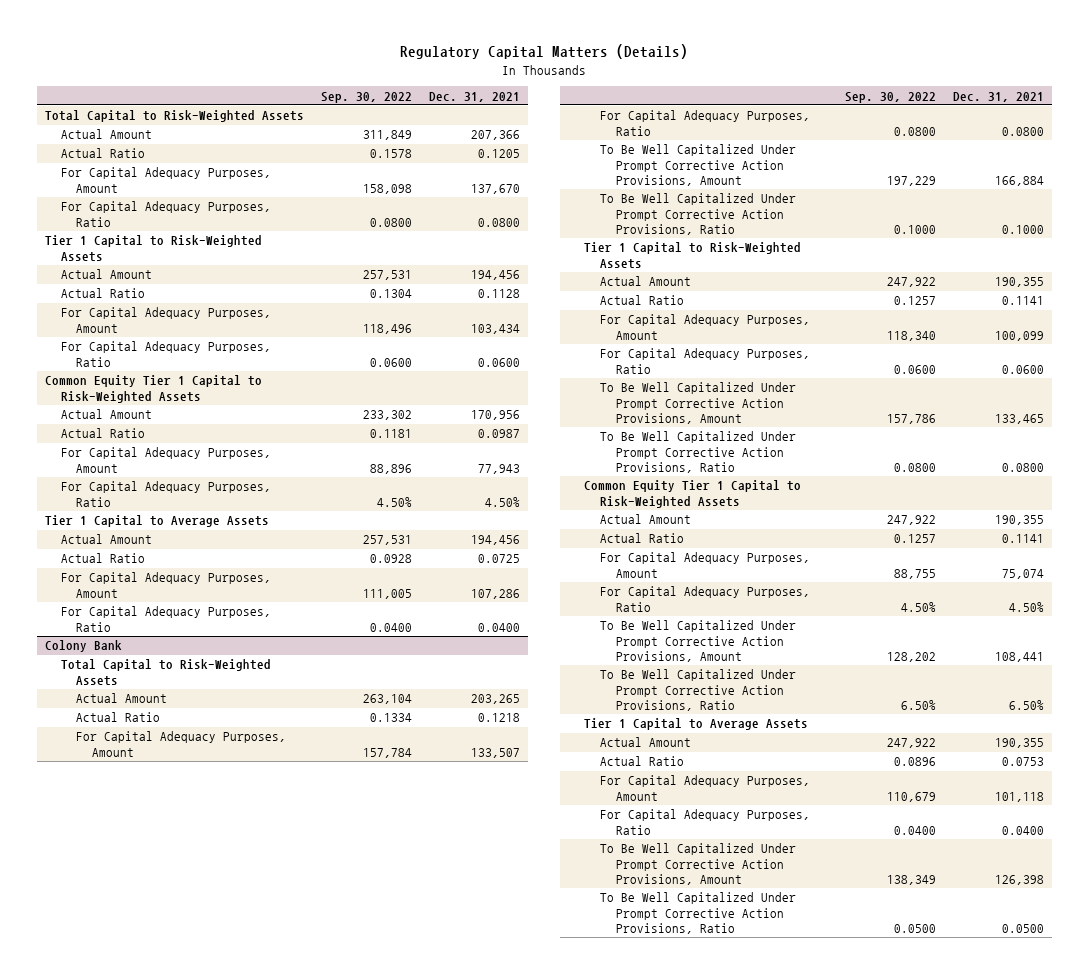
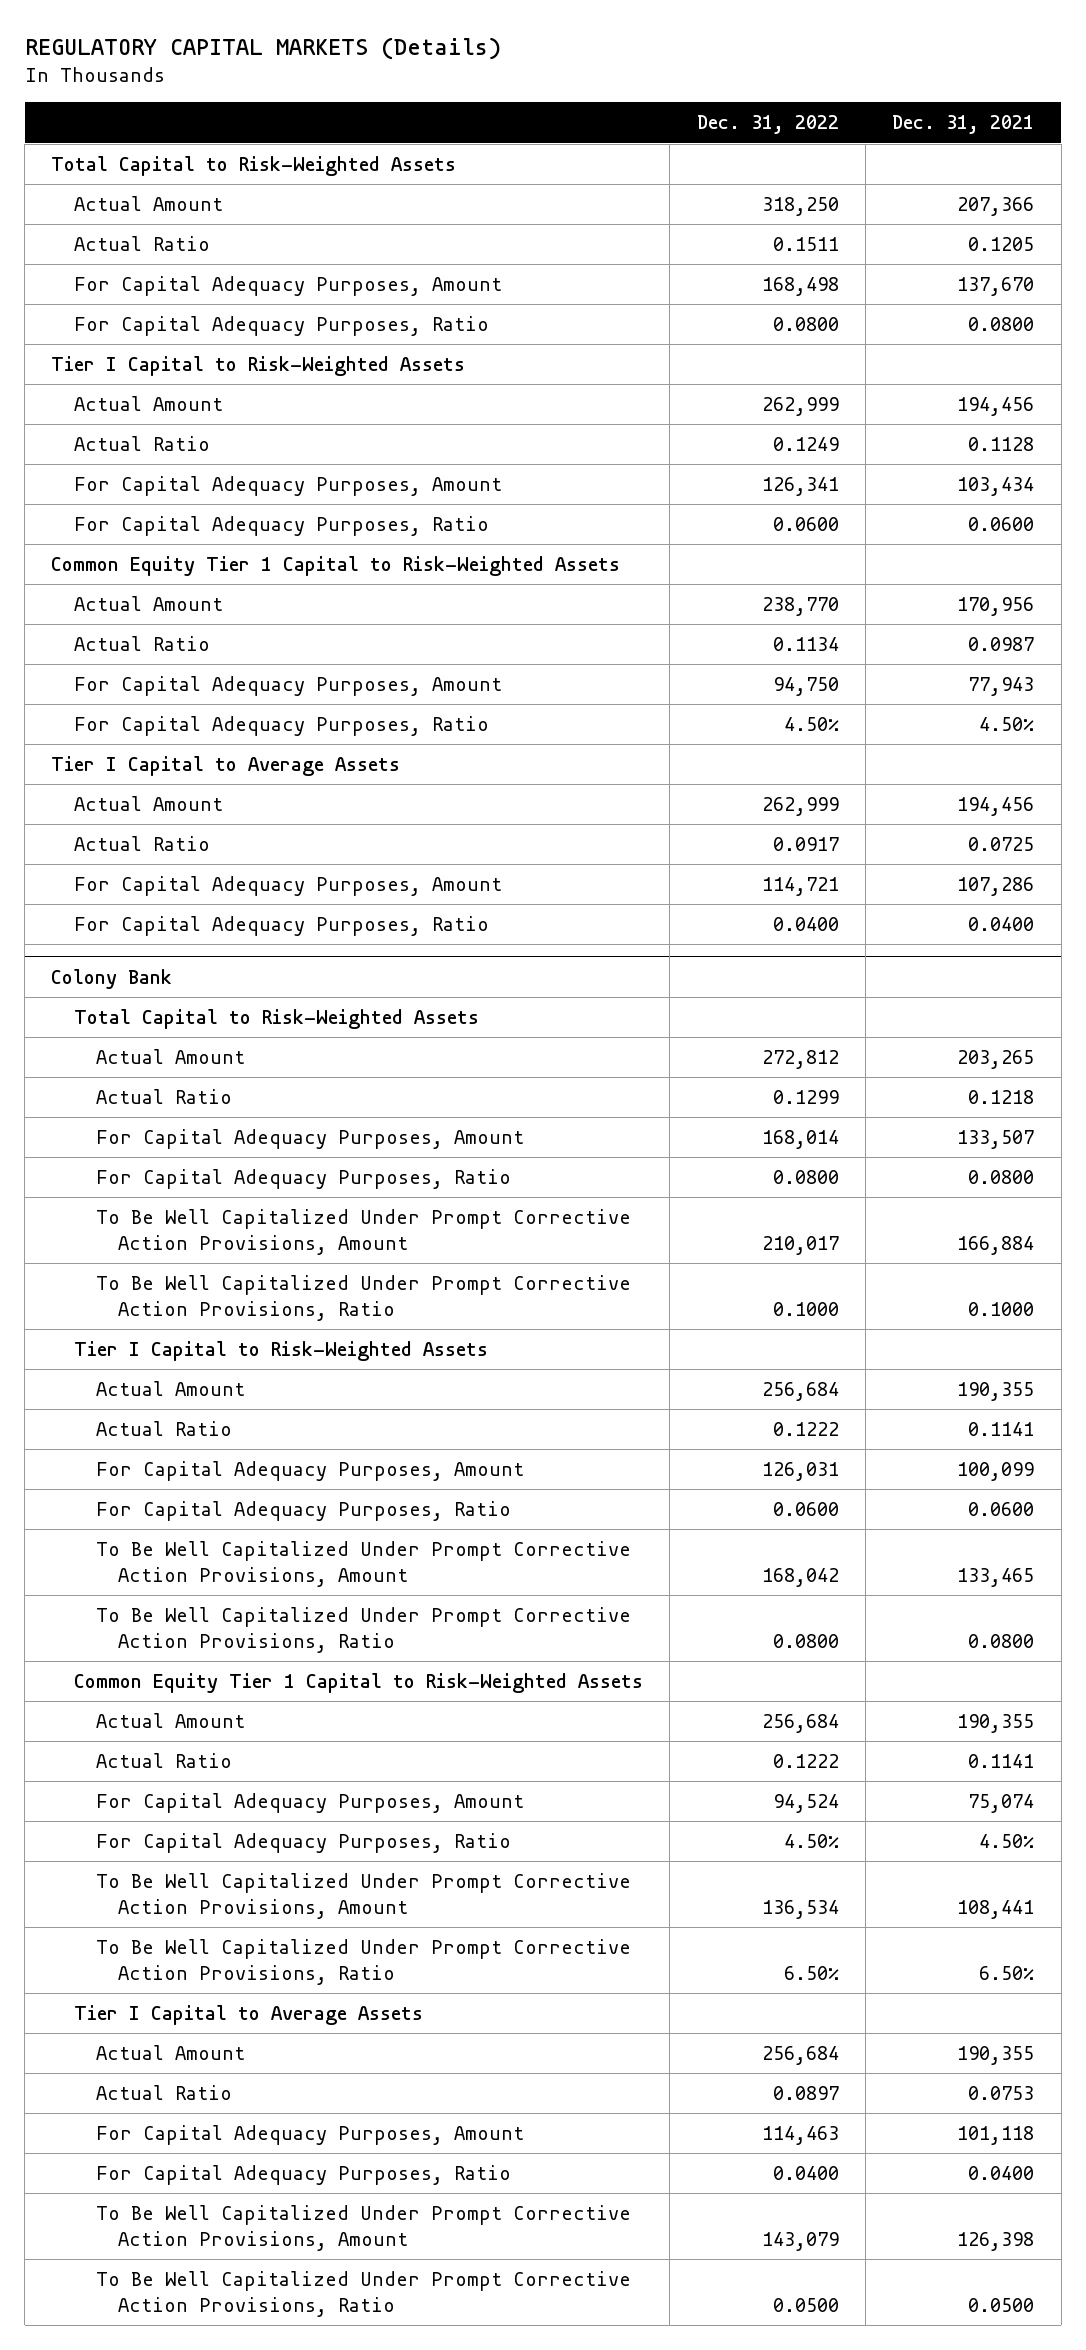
[400,44,689,60] Regulatory Capital Matters (Details) -> [24,37,501,61] REGULATORY CAPITAL MARKETS (Details)
[320,91,412,103] Sep. 30, 2022 -> none
none -> [696,115,839,135] Dec. 31, 2022
[45,235,263,262] Tier 1 Capital to Risk-Weighted Assets -> [51,356,466,377] Tier I Capital to Risk-Weighted Assets
[45,515,270,528] Tier 1 Capital to Average Assets -> [51,756,401,777] Tier I Capital to Average Assets
[584,242,802,269] Tier 1 Capital to Risk-Weighted Assets -> [73,1341,488,1362] Tier I Capital to Risk-Weighted Assets
[584,718,809,731] Tier 1 Capital to Average Assets -> [73,2005,423,2026] Tier I Capital to Average Assets

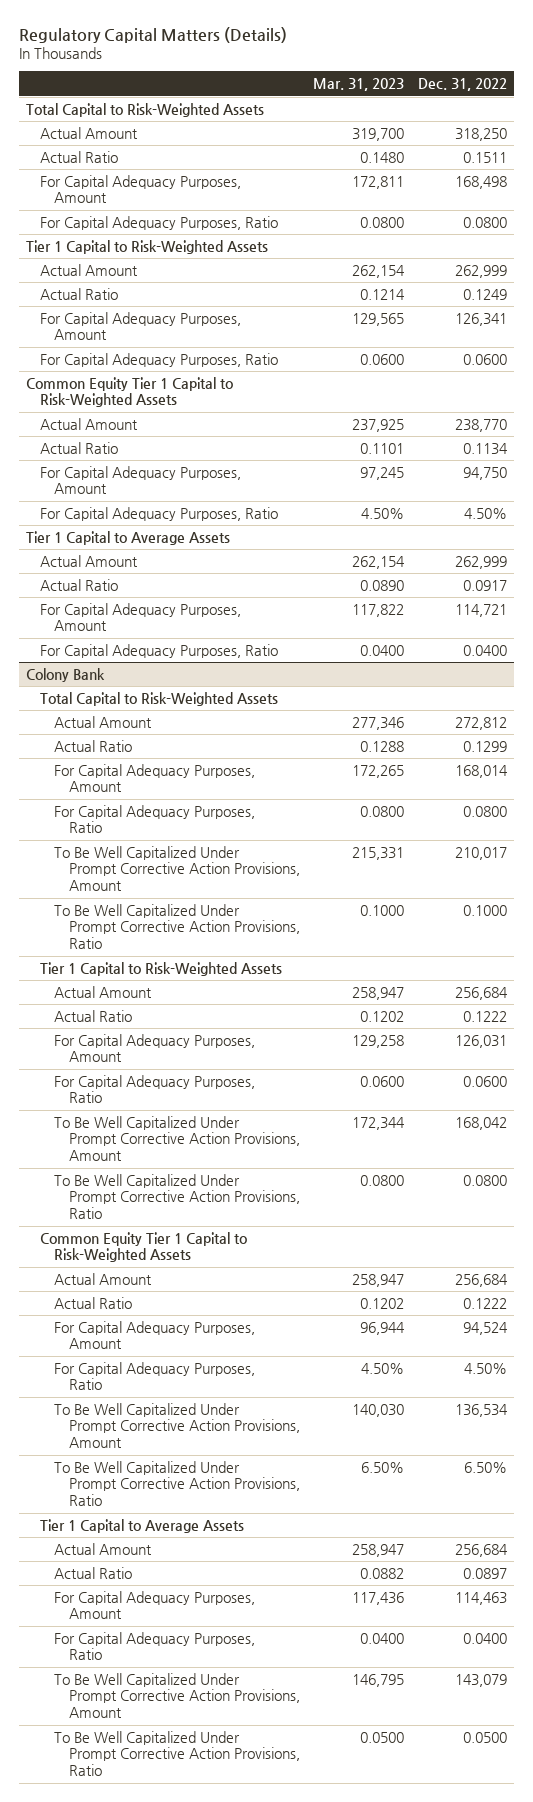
[24,37,501,61] REGULATORY CAPITAL MARKETS (Details) -> [18,26,287,43] Regulatory Capital Matters (Details)
[892,115,1035,135] Dec. 31, 2021 -> none
none -> [313,78,405,92] Mar. 31, 2023
[51,356,466,377] Tier I Capital to Risk-Weighted Assets -> [25,239,268,254] Tier 1 Capital to Risk-Weighted Assets
[51,756,401,777] Tier I Capital to Average Assets -> [25,530,230,545] Tier 1 Capital to Average Assets
[73,1341,488,1362] Tier I Capital to Risk-Weighted Assets -> [40,961,283,976] Tier 1 Capital to Risk-Weighted Assets
[73,2005,423,2026] Tier I Capital to Average Assets -> [40,1518,245,1533] Tier 1 Capital to Average Assets

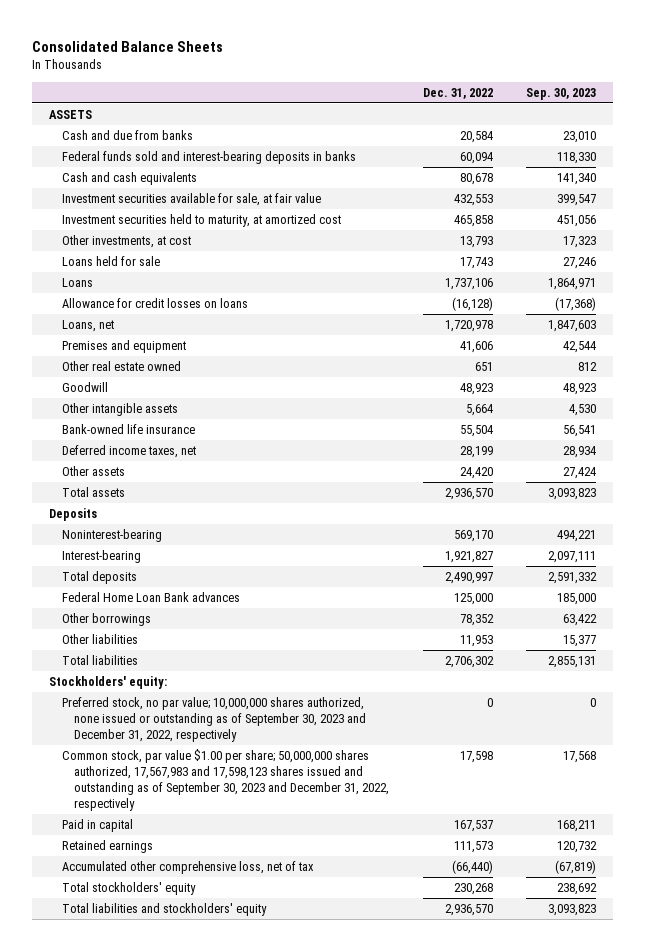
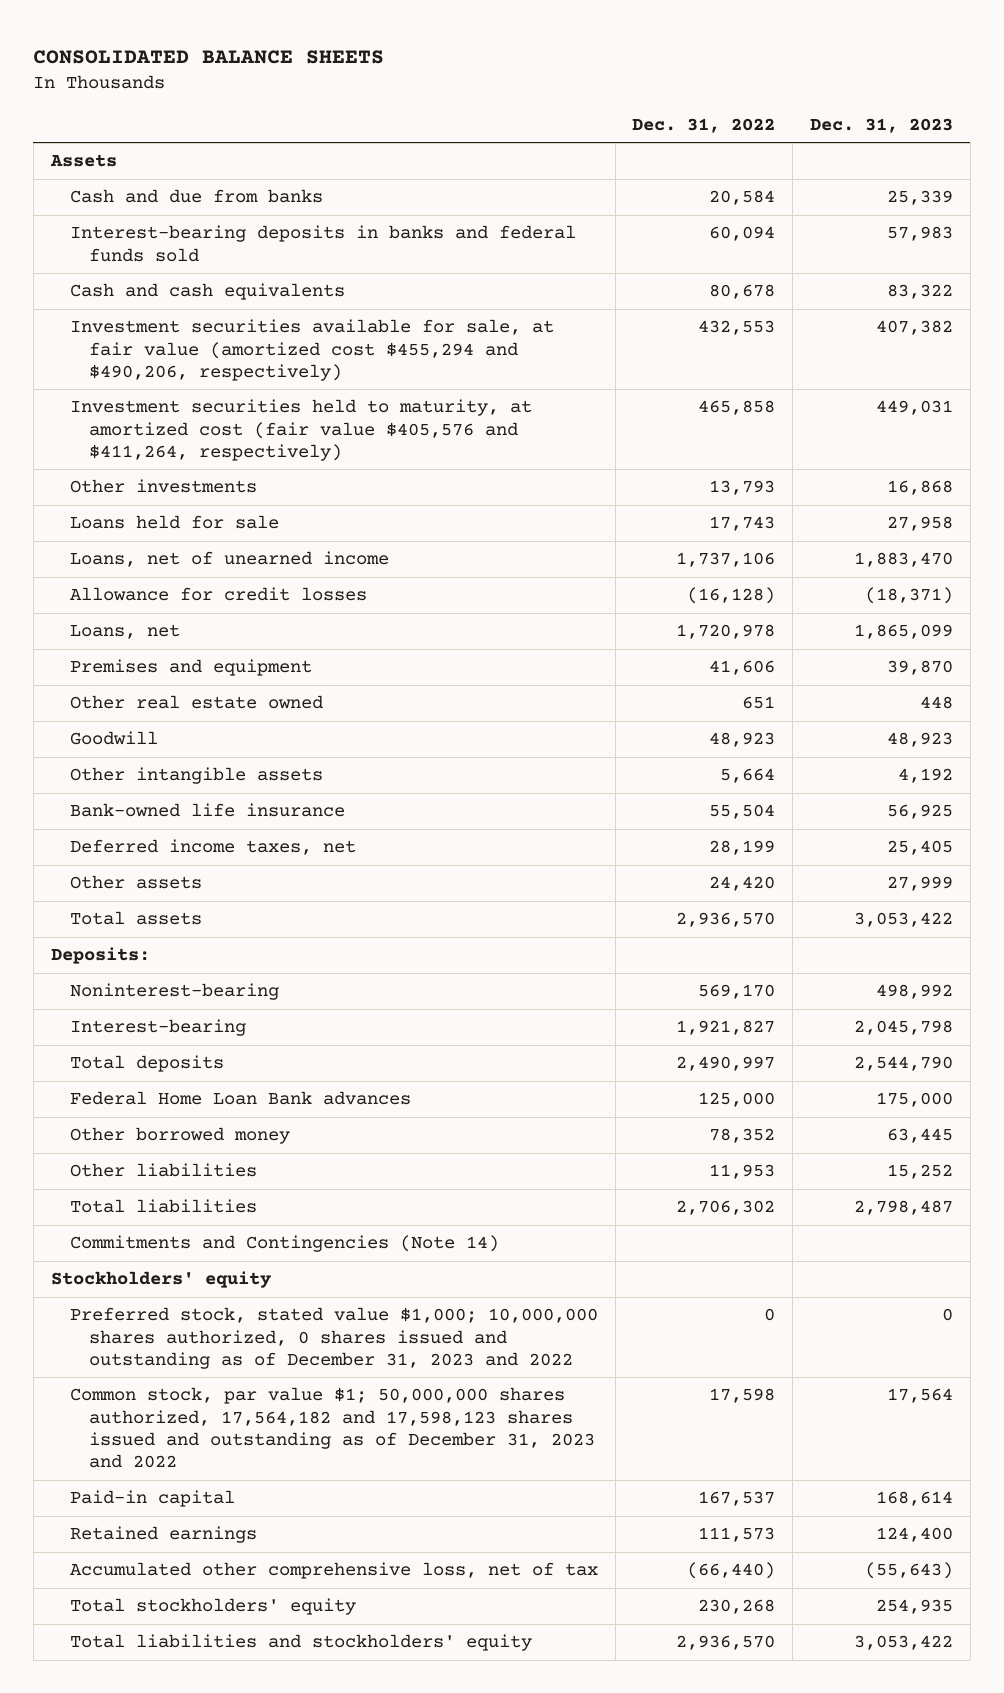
[32,41,224,53] Consolidated Balance Sheets -> [33,49,385,64] CONSOLIDATED BALANCE SHEETS
[526,87,597,100] Sep. 30, 2023 -> none
none -> [810,117,954,133] Dec. 31, 2023
[49,110,93,120] ASSETS -> [49,154,117,168] Assets
[61,151,356,165] Federal funds sold and interest-bearing deposits in banks -> [69,225,576,262] Interest-bearing deposits in banks and federal funds sold
[61,193,321,207] Investment securities available for sale, at fair value -> [69,319,554,381] Investment securities available for sale, at fair value (amortized cost $455,294 and $490,206, respectively)
[61,214,341,228] Investment securities held to maturity, at amortized cost -> [69,399,532,461] Investment securities held to maturity, at amortized cost (fair value $405,576 and $411,264, respectively)
[61,235,191,249] Other investments, at cost -> [69,479,257,494] Other investments
[61,278,93,288] Loans -> [69,551,389,568] Loans, net of unearned income
[61,298,248,309] Allowance for credit losses on loans -> [69,587,367,602] Allowance for credit losses
[49,508,98,522] Deposits -> [50,947,150,965] Deposits:
[61,613,151,627] Other borrowings -> [69,1127,290,1145] Other borrowed money
none -> [69,1235,499,1253] Commitments and Contingencies (Note 14)
[49,676,168,690] Stockholders' equity: -> [50,1271,272,1289] Stockholders' equity
[61,697,366,742] Preferred stock, no par value; 10,000,000 shares authorized, none issued or outstanding as of September 30, 2023 and December 31, 2022, respectively -> [69,1307,598,1369] Preferred stock, stated value $1,000; 10,000,000 shares authorized, 0 shares issued and outstanding as of December 31, 2023 and 2022
[61,749,389,811] Common stock, par value $1.00 per share; 50,000,000 shares authorized, 17,567,983 and 17,598,123 shares issued and outstanding as of September 30, 2023 and December 31, 2022, respectively -> [69,1387,595,1469] Common stock, par value $1; 50,000,000 shares authorized, 17,564,182 and 17,598,123 shares issued and outstanding as of December 31, 2023 and 2022
[61,819,133,833] Paid in capital -> [69,1490,235,1508] Paid-in capital

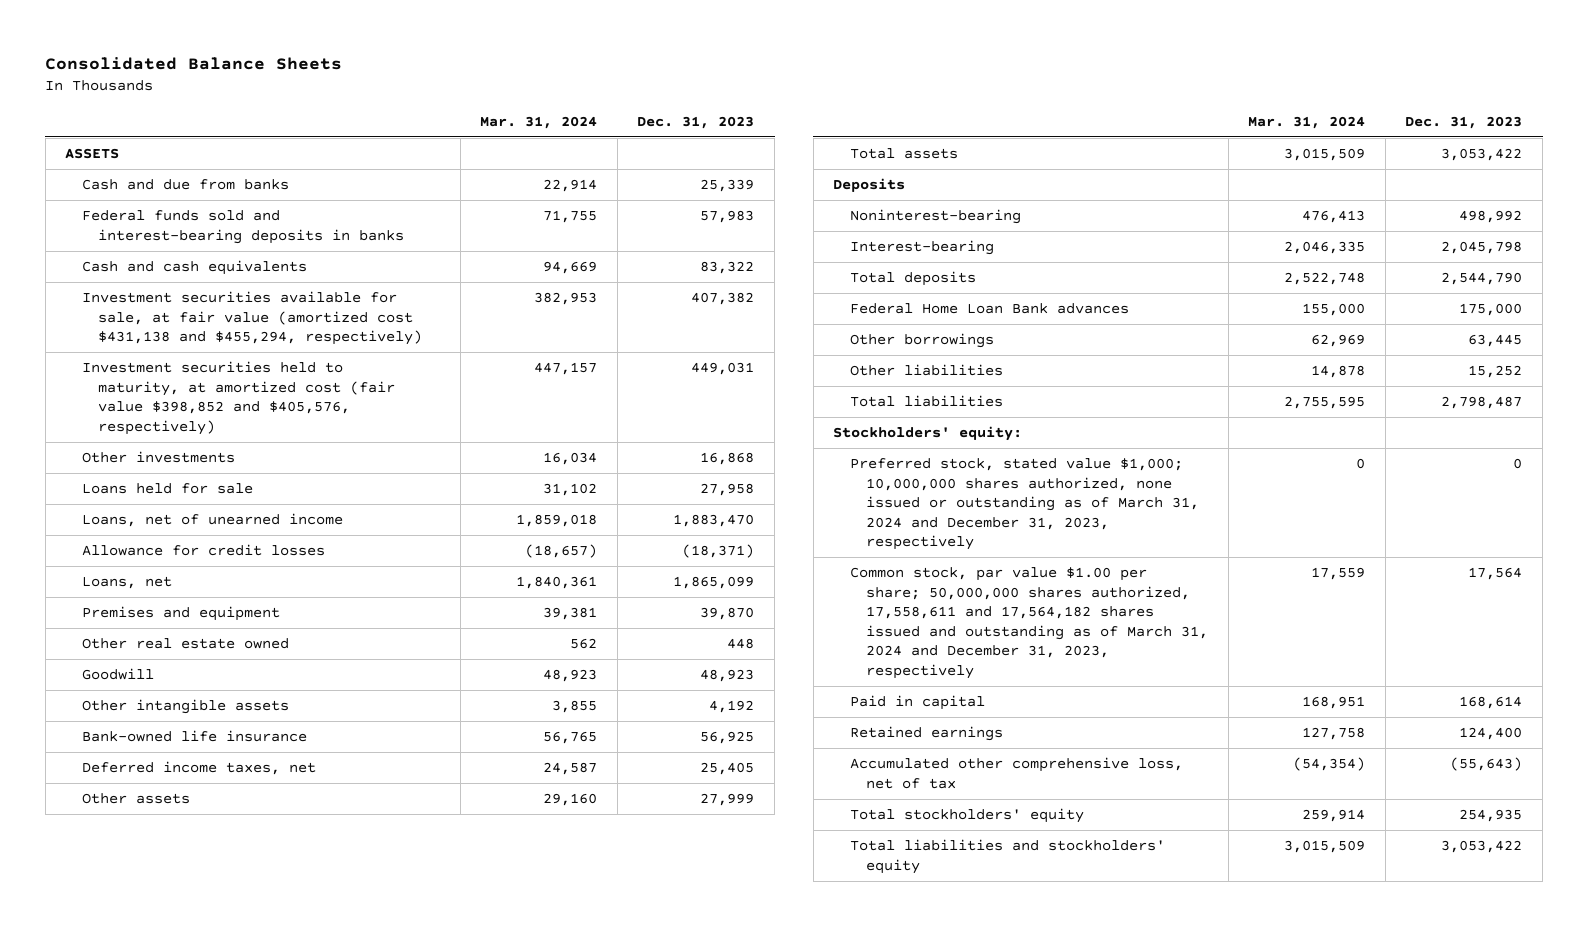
[33,49,385,64] CONSOLIDATED BALANCE SHEETS -> [45,57,343,71] Consolidated Balance Sheets
[632,117,776,133] Dec. 31, 2022 -> none
none -> [480,115,598,129] Mar. 31, 2024
[49,154,117,168] Assets -> [65,148,120,160] ASSETS
[69,225,576,262] Interest-bearing deposits in banks and federal funds sold -> [81,210,405,244] Federal funds sold and interest-bearing deposits in banks
[69,319,554,381] Investment securities available for sale, at fair value (amortized cost $455,294 and $490,206, respectively) -> [81,291,423,346] Investment securities available for sale, at fair value (amortized cost $431,138 and $455,294, respectively)
[69,399,532,461] Investment securities held to maturity, at amortized cost (fair value $405,576 and $411,264, respectively) -> [81,361,396,435] Investment securities held to maturity, at amortized cost (fair value $398,852 and $405,576, respectively)
[50,947,150,965] Deposits: -> [833,178,906,193] Deposits
[69,1127,290,1145] Other borrowed money -> [849,333,994,349] Other borrowings
[69,1235,499,1253] Commitments and Contingencies (Note 14) -> none
[50,1271,272,1289] Stockholders' equity -> [833,426,1023,442] Stockholders' equity:
[69,1307,598,1369] Preferred stock, stated value $1,000; 10,000,000 shares authorized, 0 shares issued and outstanding as of December 31, 2023 and 2022 -> [849,458,1200,551] Preferred stock, stated value $1,000; 10,000,000 shares authorized, none issued or outstanding as of March 31, 2024 and December 31, 2023, respectively
[69,1387,595,1469] Common stock, par value $1; 50,000,000 shares authorized, 17,564,182 and 17,598,123 shares issued and outstanding as of December 31, 2023 and 2022 -> [849,567,1209,679] Common stock, par value $1.00 per share; 50,000,000 shares authorized, 17,558,611 and 17,564,182 shares issued and outstanding as of March 31, 2024 and December 31, 2023, respectively
[69,1490,235,1508] Paid-in capital -> [849,695,985,711] Paid in capital

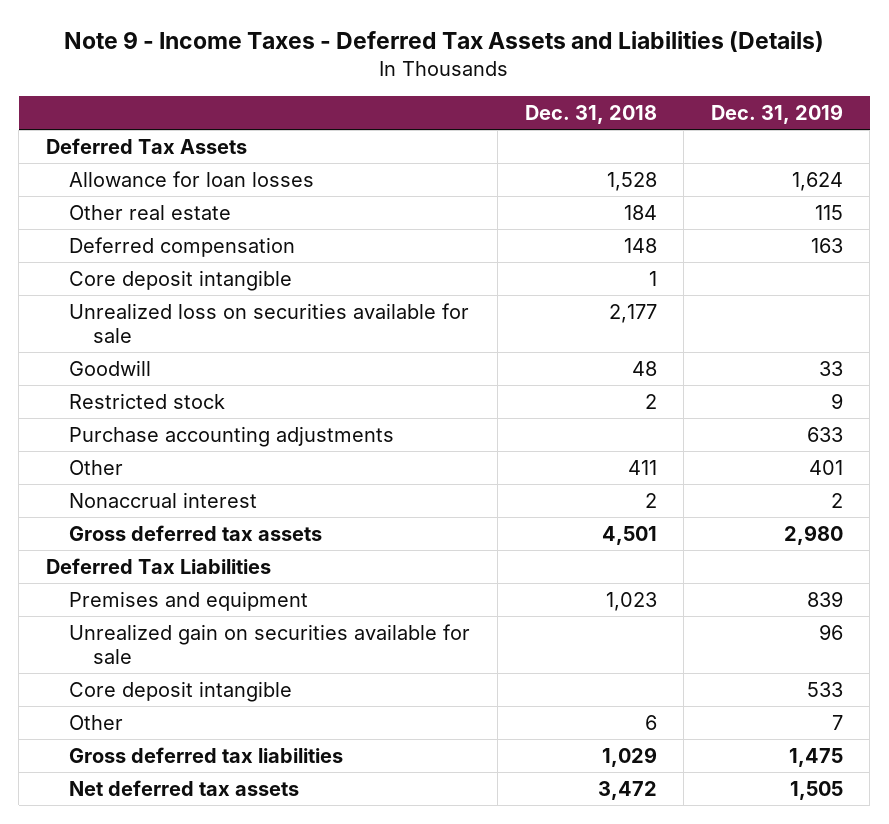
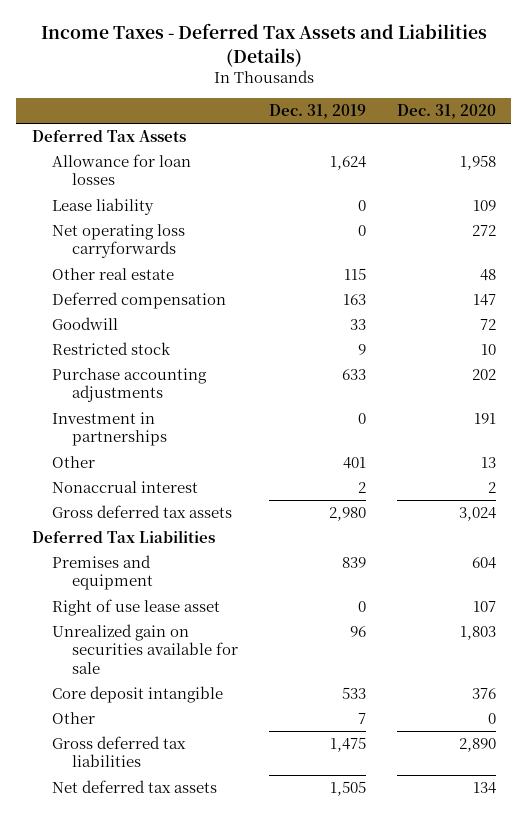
[64,31,825,53] Note 9 - Income Taxes - Deferred Tax Assets and Liabilities (Details) -> [40,23,487,67] Income Taxes - Deferred Tax Assets and Liabilities (Details)
[524,104,657,124] Dec. 31, 2018 -> none
none -> [396,104,496,120] Dec. 31, 2020
none -> [51,198,154,216] Lease liability
none -> [51,224,185,259] Net operating loss carryforwards
[69,269,293,291] Core deposit intangible -> none
[69,302,470,343] Unrealized loss on securities available for sale -> none
none -> [51,412,167,447] Investment in partnerships
none -> [51,599,220,617] Right of use lease asset

